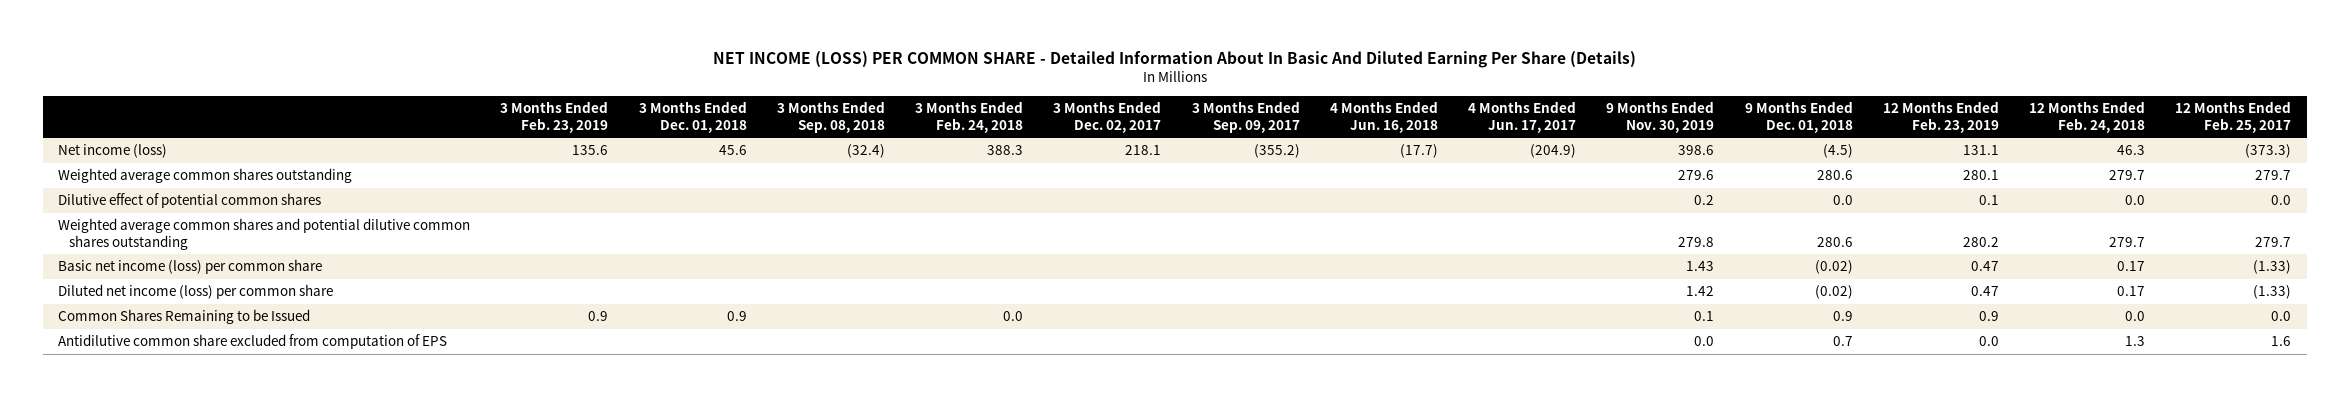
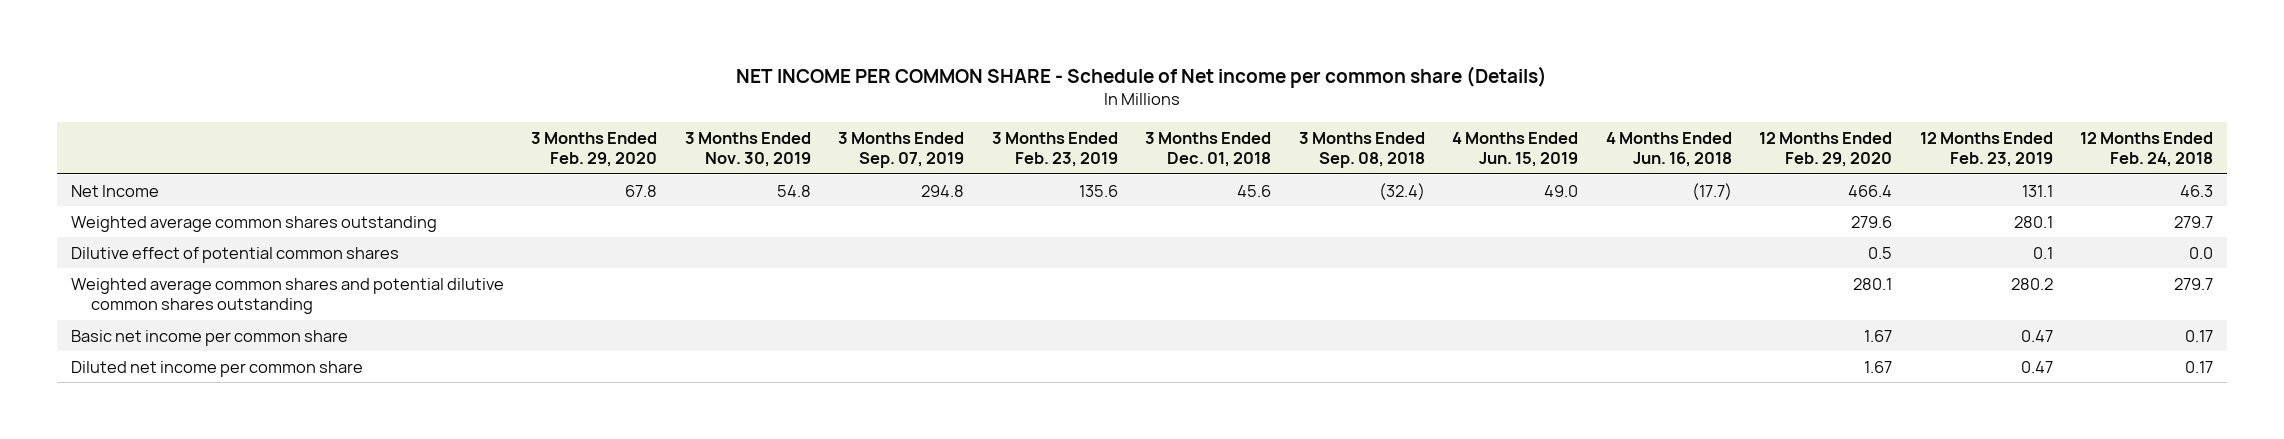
[712,51,1636,69] NET INCOME (LOSS) PER COMMON SHARE - Detailed Information About In Basic And Diluted Earning Per Share (Details) -> [735,65,1547,88] NET INCOME PER COMMON SHARE - Schedule of Net income per common share (Details)
[915,101,1024,133] 3 Months Ended Feb. 24, 2018 -> none
[1053,101,1162,133] 3 Months Ended Dec. 02, 2017 -> none
[1191,101,1300,133] 3 Months Ended Sep. 09, 2017 -> none
[1468,101,1577,133] 4 Months Ended Jun. 17, 2017 -> none
[1606,101,1715,133] 9 Months Ended Nov. 30, 2019 -> none
[1744,101,1853,133] 9 Months Ended Dec. 01, 2018 -> none
[2175,101,2292,133] 12 Months Ended Feb. 25, 2017 -> none
none -> [531,131,658,168] 3 Months Ended Feb. 29, 2020
none -> [684,131,811,168] 3 Months Ended Nov. 30, 2019
none -> [838,131,965,169] 3 Months Ended Sep. 07, 2019
none -> [1452,131,1579,168] 4 Months Ended Jun. 15, 2019
none -> [1759,131,1893,168] 12 Months Ended Feb. 29, 2020
[58,144,168,159] Net income (loss) -> [70,184,159,197] Net Income
[58,309,311,325] Common Shares Remaining to be Issued -> none
[58,334,448,350] Antidilutive common share excluded from computation of EPS -> none
[58,259,323,275] Basic net income (loss) per common share -> [70,329,348,346] Basic net income per common share
[58,284,334,300] Diluted net income (loss) per common share -> [70,360,363,377] Diluted net income per common share

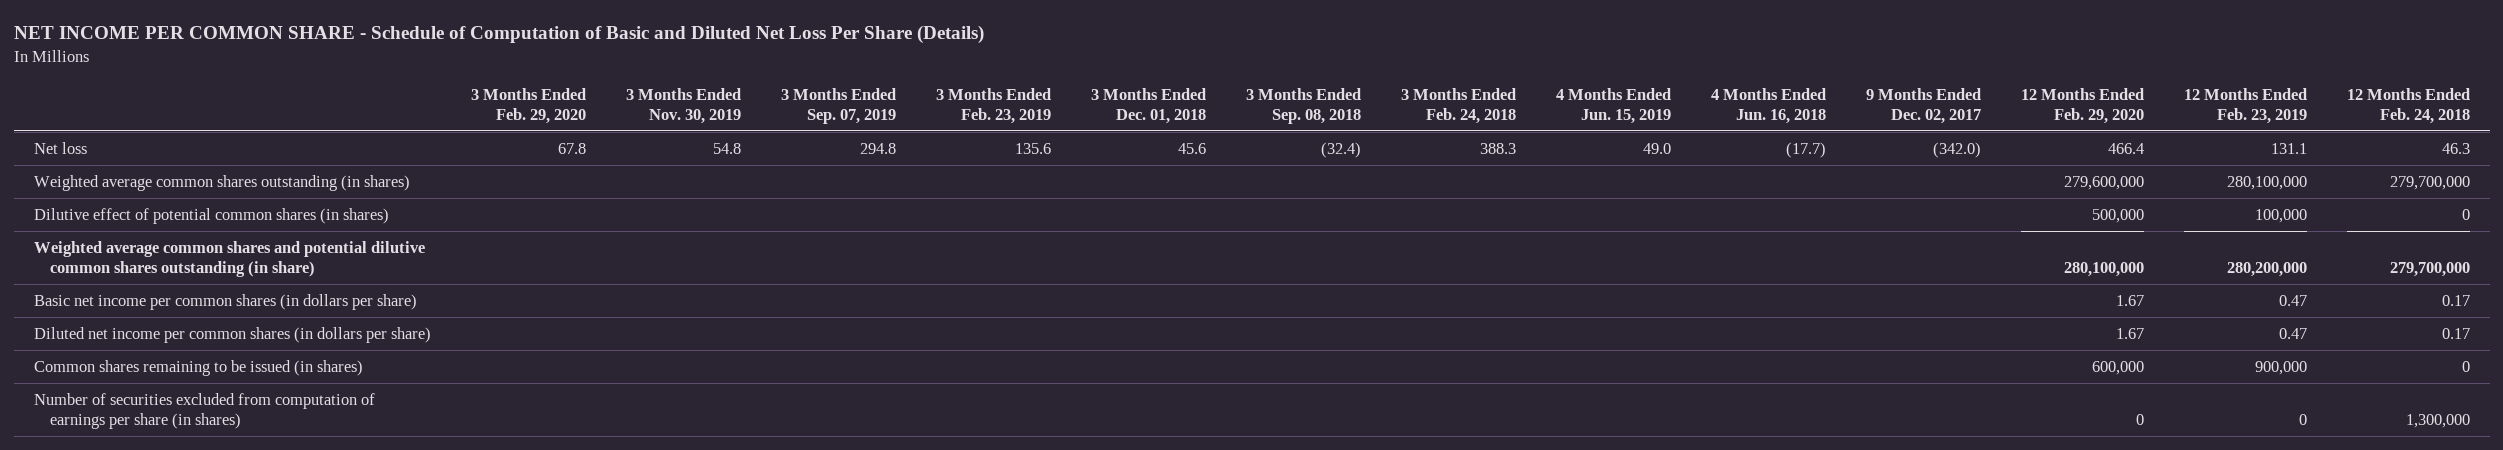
[735,65,1547,88] NET INCOME PER COMMON SHARE - Schedule of Net income per common share (Details) -> [13,25,984,45] NET INCOME PER COMMON SHARE - Schedule of Computation of Basic and Diluted Net Loss Per Share (Details)
none -> [1400,87,1516,124] 3 Months Ended Feb. 24, 2018
none -> [1865,87,1981,124] 9 Months Ended Dec. 02, 2017
[70,184,159,197] Net Income -> [33,141,87,154] Net loss
[70,215,437,232] Weighted average common shares outstanding -> [33,174,410,191] Weighted average common shares outstanding (in shares)
[1851,215,1893,228] 279.6 -> [2063,175,2144,190] 279,600,000
[2013,215,2053,228] 280.1 -> [2226,175,2307,190] 280,100,000
[2174,215,2214,228] 279.7 -> [2389,175,2470,190] 279,700,000
[70,246,399,263] Dilutive effect of potential common shares -> [33,207,389,224] Dilutive effect of potential common shares (in shares)
[1868,246,1893,259] 0.5 -> [2091,208,2144,223] 500,000
[2032,246,2053,259] 0.1 -> [2254,208,2307,223] 100,000
[2189,246,2214,259] 0.0 -> [2461,208,2470,220] 0
[70,277,504,315] Weighted average common shares and potential dilutive common shares outstanding -> [33,240,425,277] Weighted average common shares and potential dilutive common shares outstanding (in share)
[1853,277,1893,290] 280.1 -> [2063,261,2144,277] 280,100,000
[2010,277,2053,290] 280.2 -> [2226,261,2307,277] 280,200,000
[2174,277,2214,290] 279.7 -> [2389,261,2470,277] 279,700,000
[70,329,348,346] Basic net income per common share -> [33,293,417,310] Basic net income per common shares (in dollars per share)
[70,360,363,377] Diluted net income per common share -> [33,326,431,343] Diluted net income per common shares (in dollars per share)
none -> [33,359,363,376] Common shares remaining to be issued (in shares)
none -> [33,392,375,429] Number of securities excluded from computation of earnings per share (in shares)

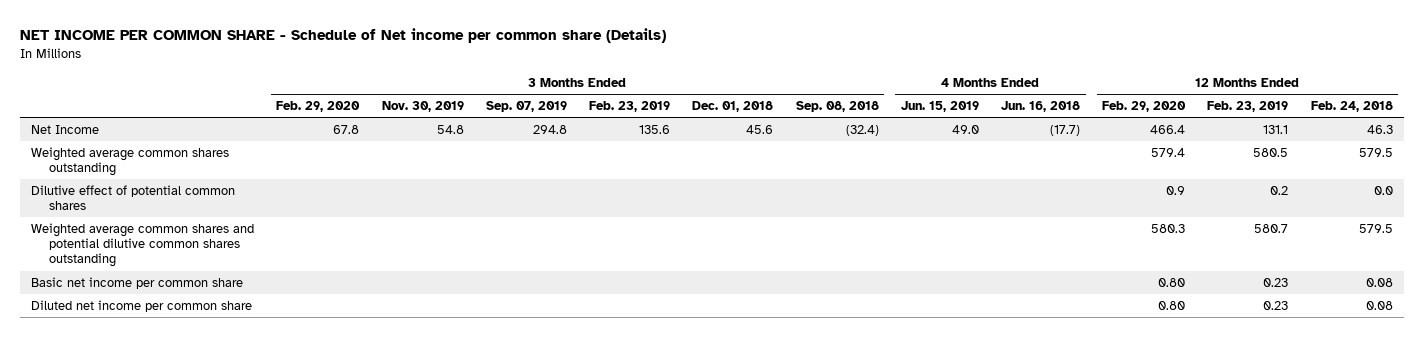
[13,25,984,45] NET INCOME PER COMMON SHARE - Schedule of Computation of Basic and Diluted Net Loss Per Share (Details) -> [20,28,667,44] NET INCOME PER COMMON SHARE - Schedule of Net income per common share (Details)
[1400,87,1516,124] 3 Months Ended Feb. 24, 2018 -> none
[1865,87,1981,124] 9 Months Ended Dec. 02, 2017 -> none
[33,359,363,376] Common shares remaining to be issued (in shares) -> none
[33,392,375,429] Number of securities excluded from computation of earnings per share (in shares) -> none
[33,141,87,154] Net loss -> [31,125,100,135] Net Income
[33,174,410,191] Weighted average common shares outstanding (in shares) -> [31,147,230,177] Weighted average common shares outstanding
[2063,175,2144,190] 279,600,000 -> [1151,148,1186,158] 579.4
[2226,175,2307,190] 280,100,000 -> [1253,148,1289,158] 580.5
[2389,175,2470,190] 279,700,000 -> [1358,148,1393,158] 579.5
[33,207,389,224] Dilutive effect of potential common shares (in shares) -> [31,185,236,211] Dilutive effect of potential common shares
[2091,208,2144,223] 500,000 -> [1166,186,1186,196] 0.9
[2254,208,2307,223] 100,000 -> [1270,186,1289,196] 0.2
[2461,208,2470,220] 0 -> [1373,186,1393,196] 0.0
[33,240,425,277] Weighted average common shares and potential dilutive common shares outstanding (in share) -> [31,223,255,268] Weighted average common shares and potential dilutive common shares outstanding
[2063,261,2144,277] 280,100,000 -> [1151,224,1186,234] 580.3
[2226,261,2307,277] 280,200,000 -> [1254,224,1289,234] 580.7
[2389,261,2470,277] 279,700,000 -> [1358,224,1393,234] 579.5
[33,293,417,310] Basic net income per common shares (in dollars per share) -> [31,277,244,290] Basic net income per common share
[2115,294,2144,306] 1.67 -> [1158,278,1186,288] 0.80
[2278,294,2307,306] 0.47 -> [1263,278,1289,288] 0.23
[2441,294,2470,306] 0.17 -> [1365,278,1393,288] 0.08
[33,326,431,343] Diluted net income per common shares (in dollars per share) -> [31,300,253,313] Diluted net income per common share
[2115,327,2144,339] 1.67 -> [1158,301,1186,311] 0.80
[2278,327,2307,339] 0.47 -> [1263,301,1289,311] 0.23
[2441,327,2470,339] 0.17 -> [1365,301,1393,311] 0.08

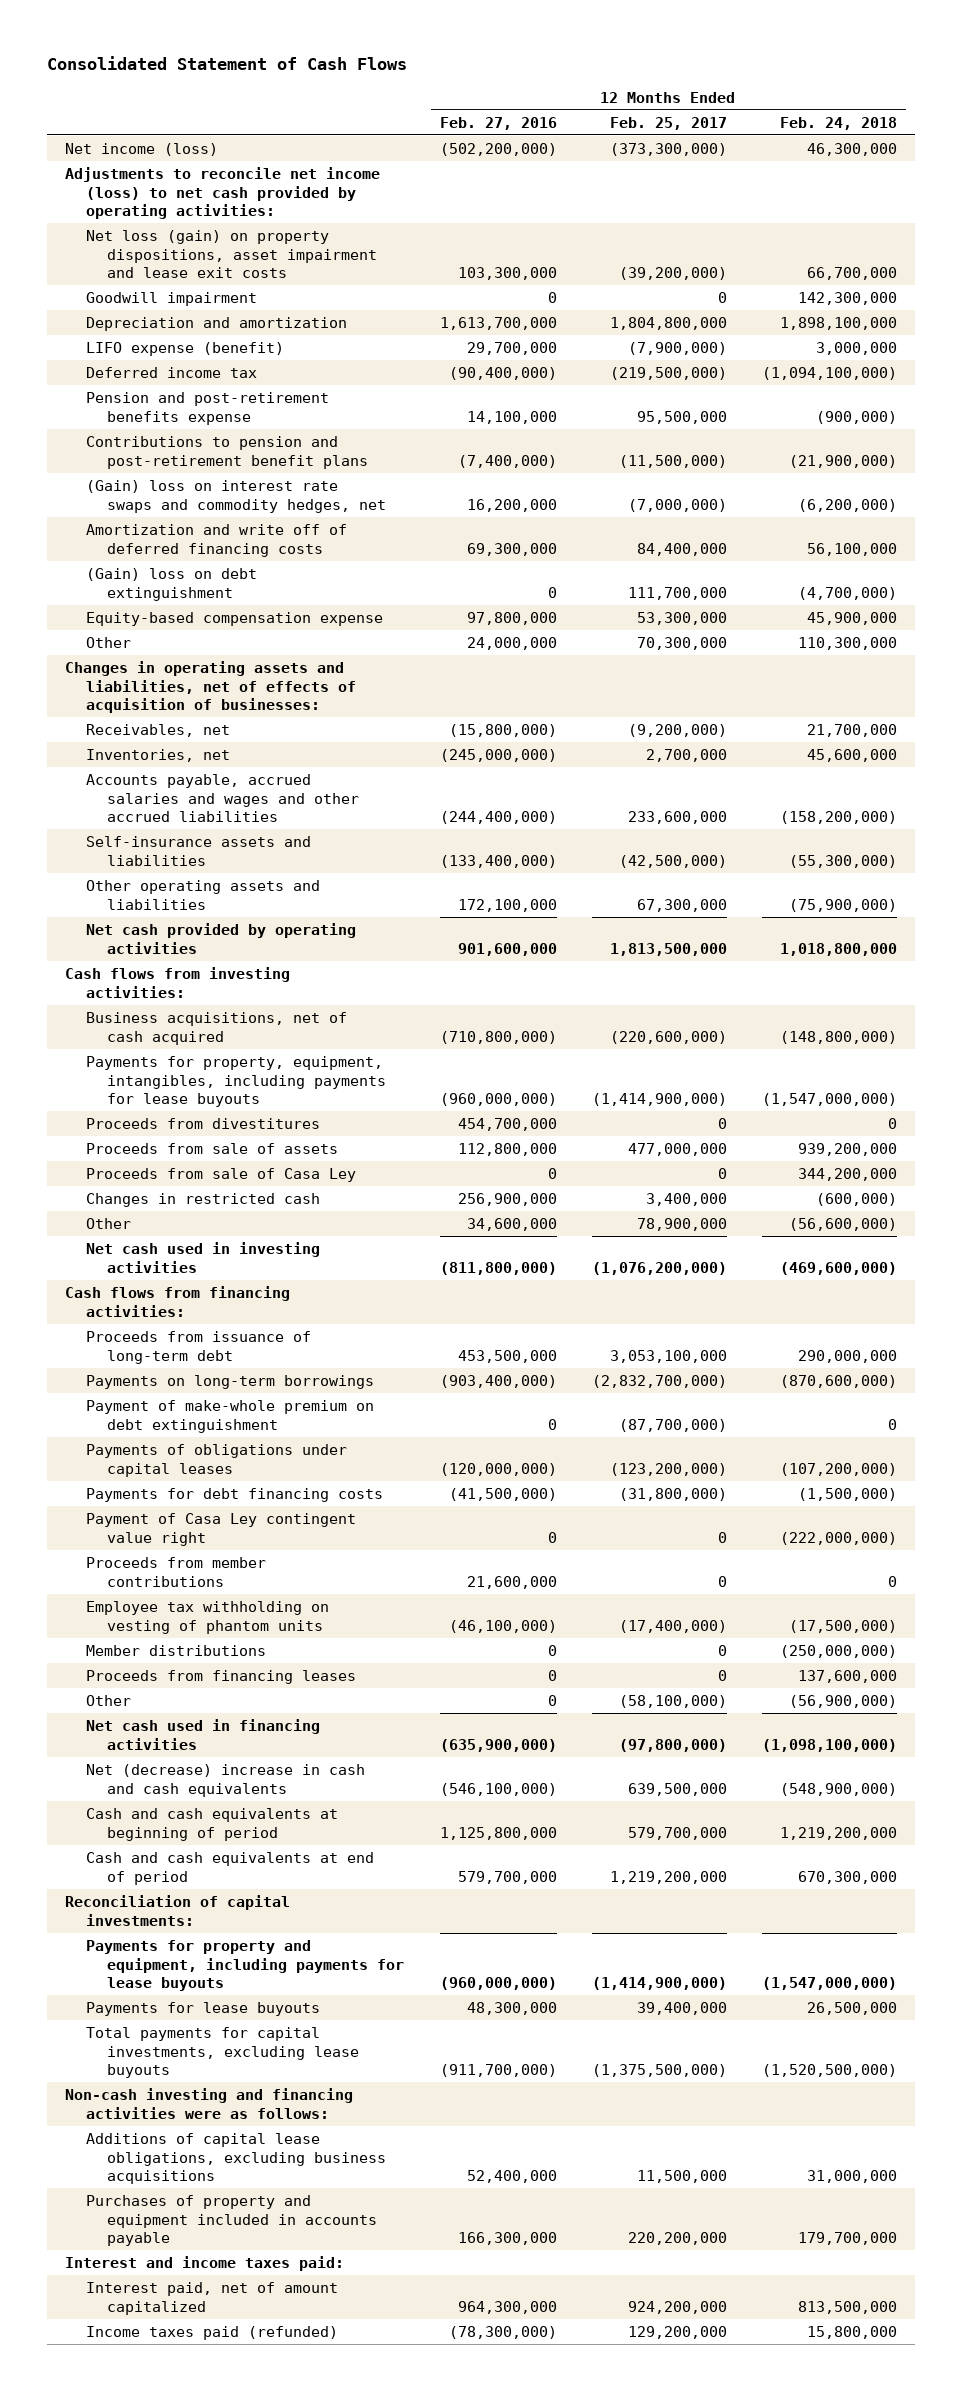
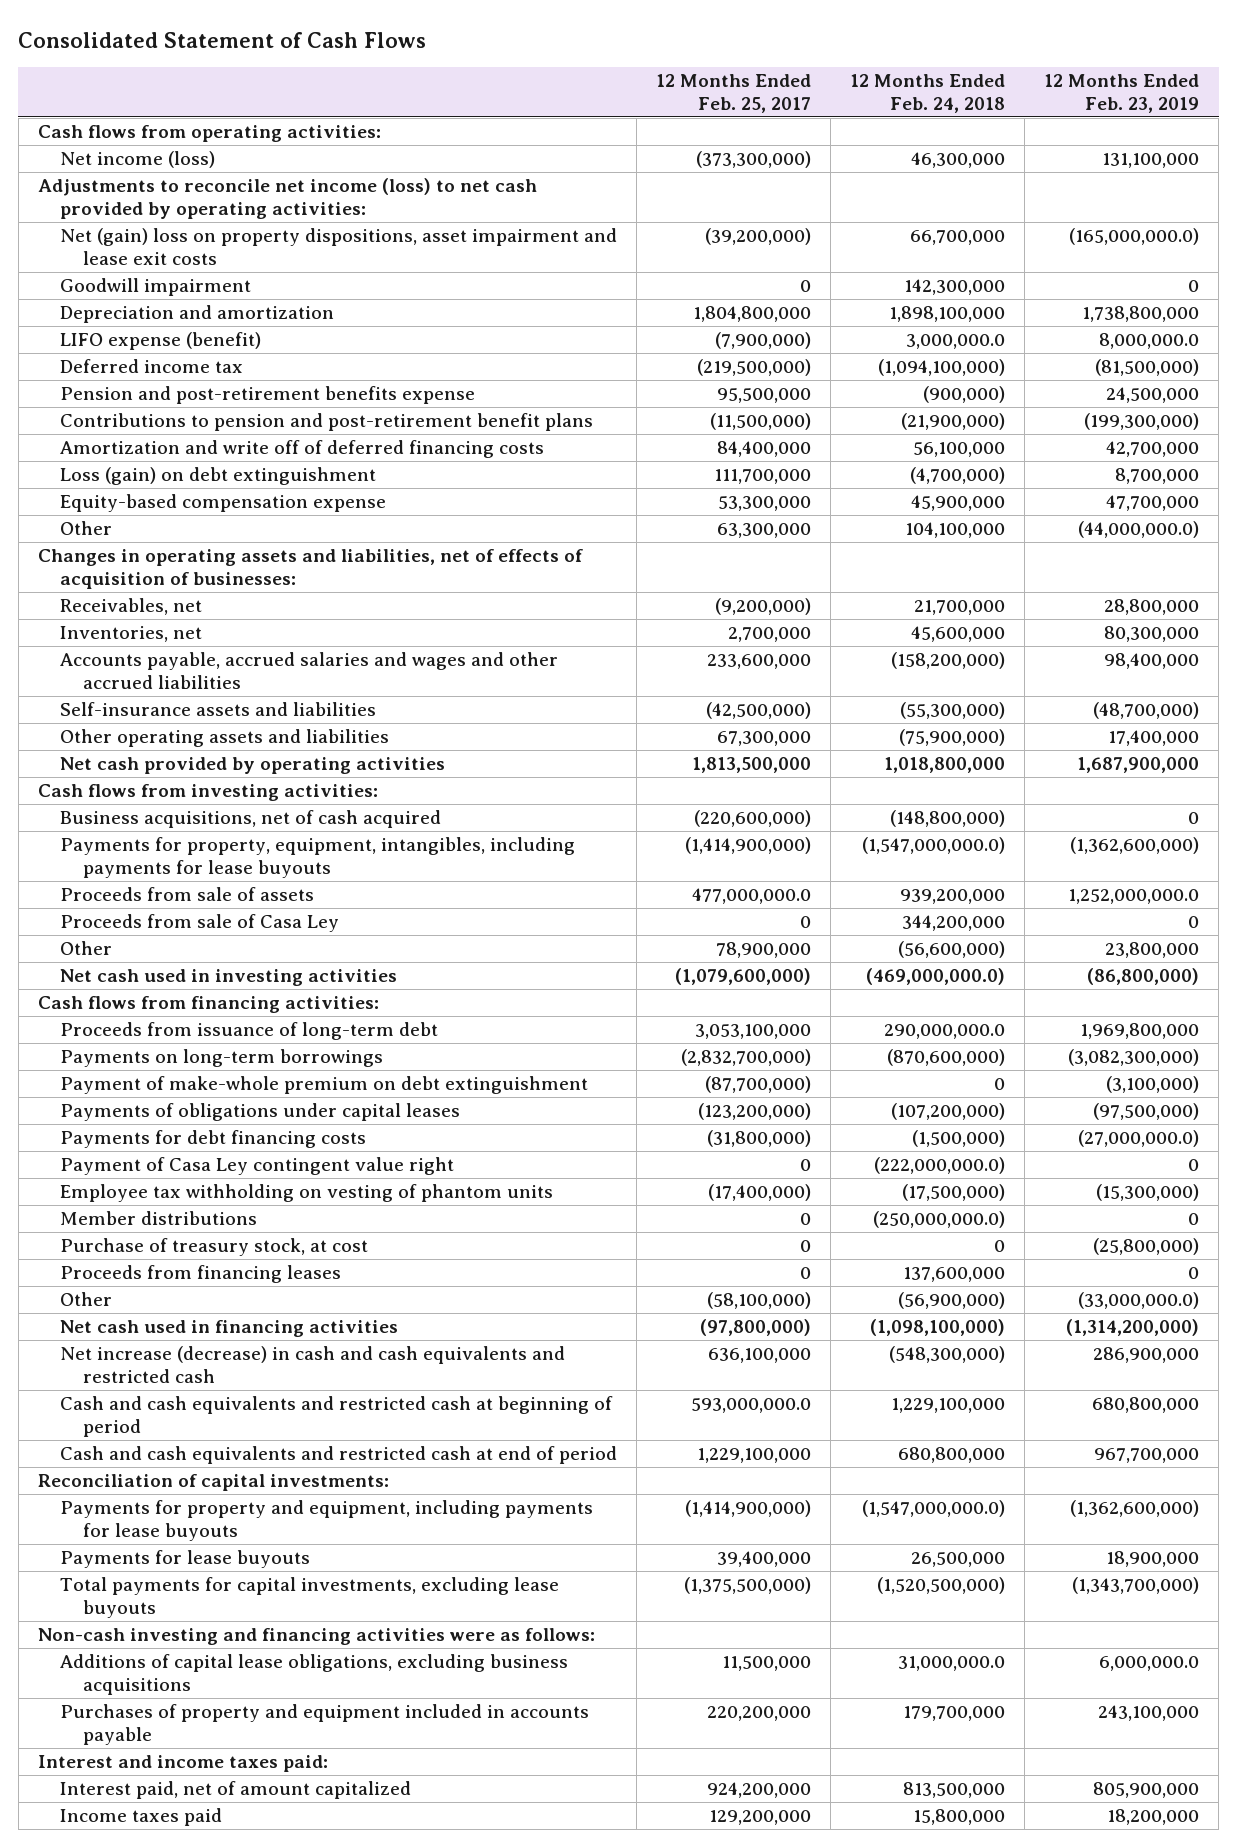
[439,116,557,130] Feb. 27, 2016 -> none
none -> [1044,74,1200,113] 12 Months Ended Feb. 23, 2019
none -> [37,125,381,143] Cash flows from operating activities:
[86,229,378,279] Net loss (gain) on property dispositions, asset impairment and lease exit costs -> [60,228,618,265] Net (gain) loss on property dispositions, asset impairment and lease exit costs
[816,341,898,355] 3,000,000 -> [906,334,1006,350] 3,000,000.0
[86,479,387,513] (Gain) loss on interest rate swaps and commodity hedges, net -> none
[86,567,258,601] (Gain) loss on debt extinguishment -> [60,467,377,486] Loss (gain) on debt extinguishment
[636,636,727,650] 70,300,000 -> [717,523,812,539] 63,300,000
[798,636,898,650] 110,300,000 -> [905,522,1006,539] 104,100,000
[86,1117,321,1129] Proceeds from divestitures -> none
[762,1093,898,1107] (1,547,000,000) -> [862,837,1006,855] (1,547,000,000.0)
[627,1142,727,1156] 477,000,000 -> [692,888,812,905] 477,000,000.0
[86,1192,321,1207] Changes in restricted cash -> none
[591,1261,727,1275] (1,076,200,000) -> [675,968,812,986] (1,079,600,000)
[780,1261,898,1275] (469,600,000) -> [866,968,1006,986] (469,000,000.0)
[798,1349,898,1363] 290,000,000 -> [884,1024,1006,1040] 290,000,000.0
[86,1556,267,1587] Proceeds from member contributions -> none
[780,1531,898,1545] (222,000,000) -> [874,1157,1006,1175] (222,000,000.0)
[780,1644,898,1658] (250,000,000) -> [873,1211,1006,1229] (250,000,000.0)
none -> [60,1238,369,1257] Purchase of treasury stock, at cost
[86,1763,366,1797] Net (decrease) increase in cash and cash equivalents -> [60,1346,566,1383] Net increase (decrease) in cash and cash equivalents and restricted cash
[627,1782,727,1796] 639,500,000 -> [708,1348,812,1364] 636,100,000
[780,1782,898,1796] (548,900,000) -> [889,1346,1006,1364] (548,300,000)
[86,1807,339,1841] Cash and cash equivalents at beginning of period -> [60,1396,614,1437] Cash and cash equivalents and restricted cash at beginning of period
[627,1826,727,1840] 579,700,000 -> [691,1398,812,1414] 593,000,000.0
[780,1826,898,1840] 1,219,200,000 -> [891,1398,1006,1414] 1,229,100,000
[86,1851,375,1885] Cash and cash equivalents at end of period -> [60,1446,618,1465] Cash and cash equivalents and restricted cash at end of period
[609,1870,727,1884] 1,219,200,000 -> [697,1448,812,1464] 1,229,100,000
[798,1870,898,1884] 670,300,000 -> [898,1447,1006,1464] 680,800,000
[762,1977,898,1991] (1,547,000,000) -> [862,1500,1006,1518] (1,547,000,000.0)
[807,2170,898,2184] 31,000,000 -> [898,1656,1006,1672] 31,000,000.0
[86,2325,339,2340] Income taxes paid (refunded) -> [60,1808,223,1827] Income taxes paid

